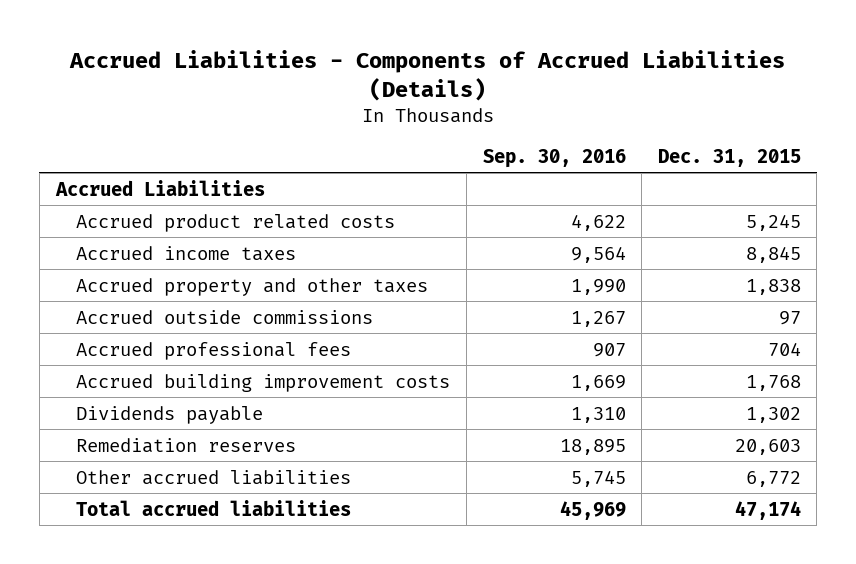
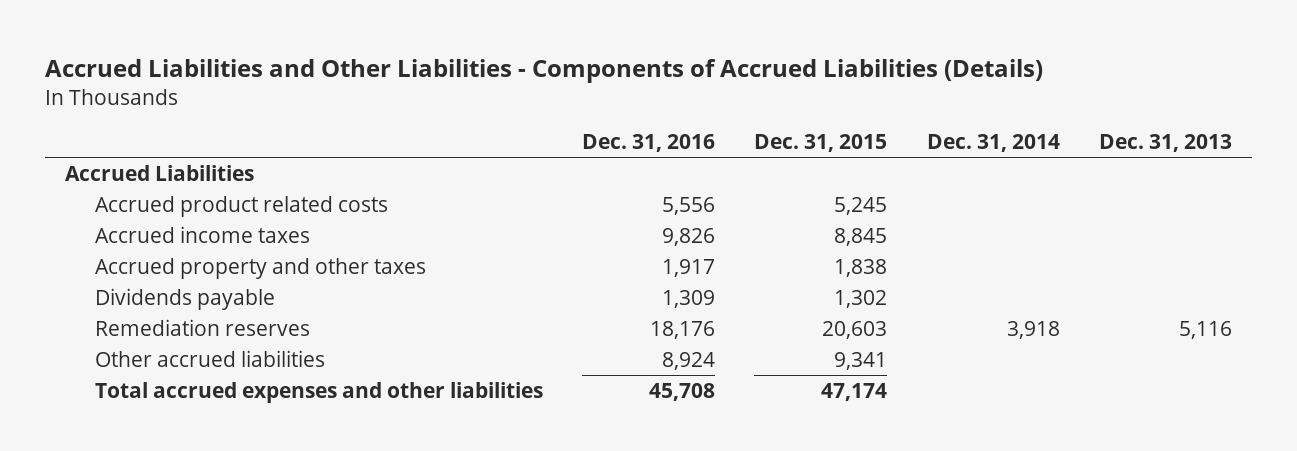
[69,50,786,101] Accrued Liabilities - Components of Accrued Liabilities (Details) -> [45,59,1044,84] Accrued Liabilities and Other Liabilities - Components of Accrued Liabilities (Details)
[482,148,626,168] Sep. 30, 2016 -> none
none -> [581,133,715,152] Dec. 31, 2016
none -> [926,133,1060,152] Dec. 31, 2014
none -> [1098,133,1232,152] Dec. 31, 2013
[76,309,374,324] Accrued outside commissions -> none
[76,341,352,360] Accrued professional fees -> none
[76,373,451,392] Accrued building improvement costs -> none
[745,470,801,487] 6,772 -> [834,351,888,370] 9,341
[76,499,352,516] Total accrued liabilities -> [94,381,543,403] Total accrued expenses and other liabilities

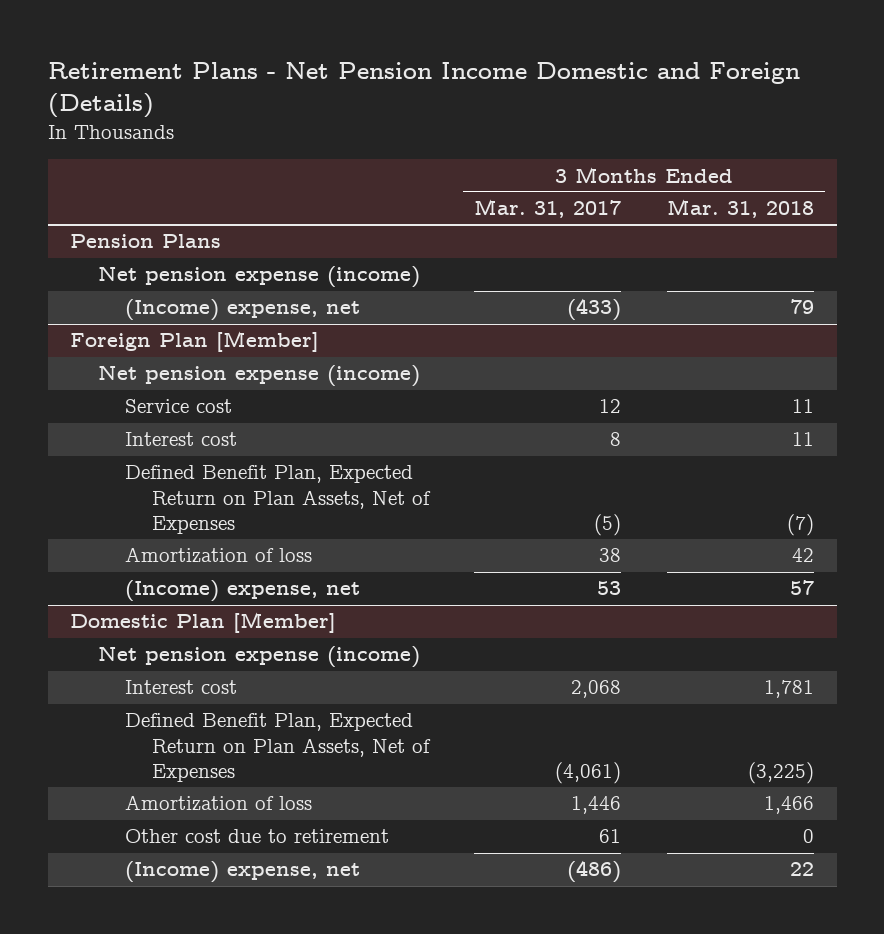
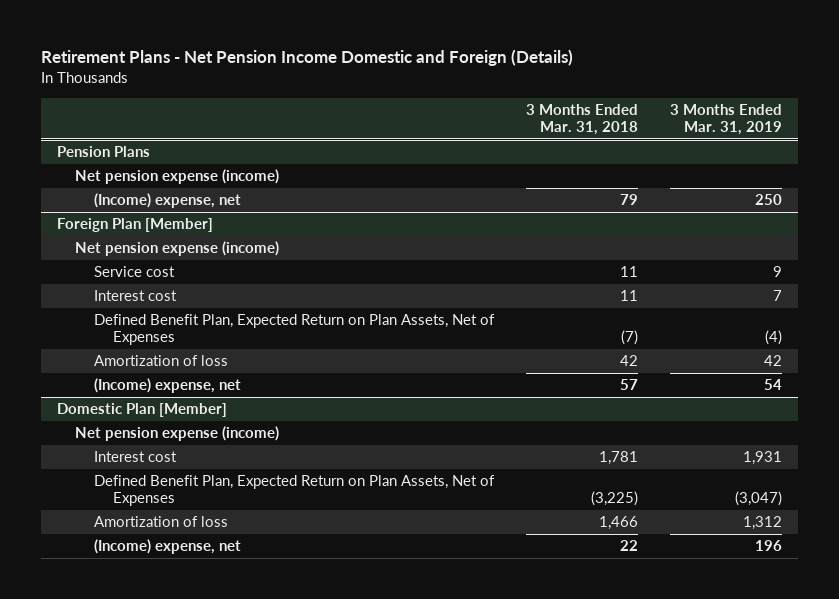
[474,199,622,219] Mar. 31, 2017 -> none
none -> [670,103,783,136] 3 Months Ended Mar. 31, 2019
[124,829,389,844] Other cost due to retirement -> none

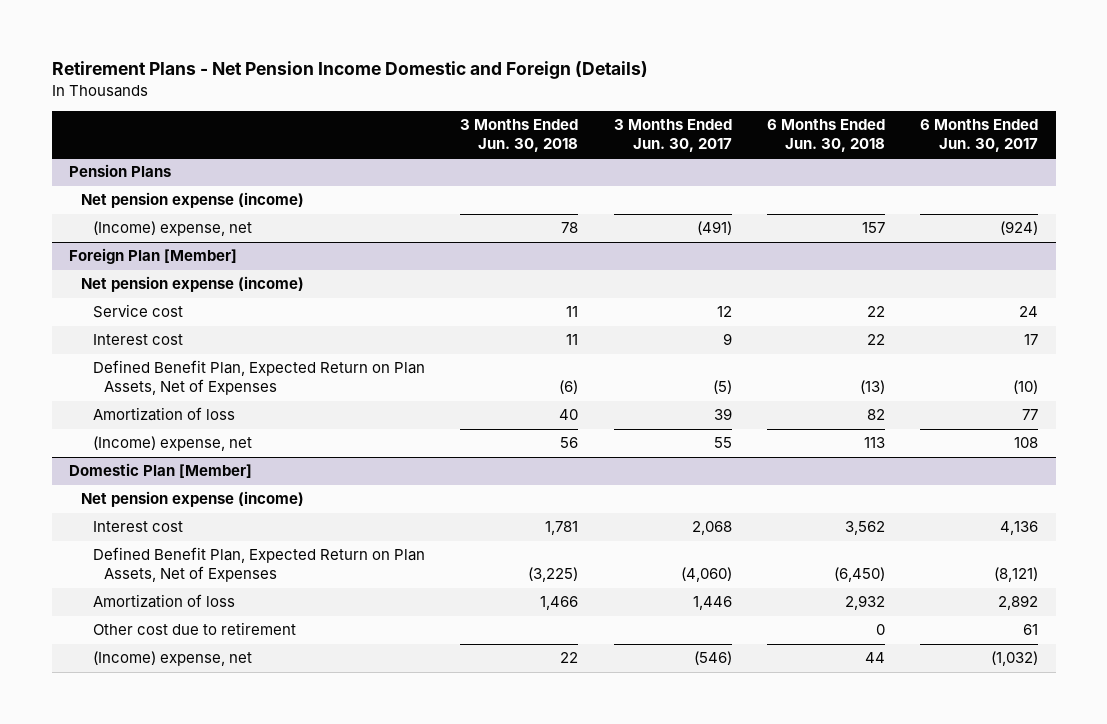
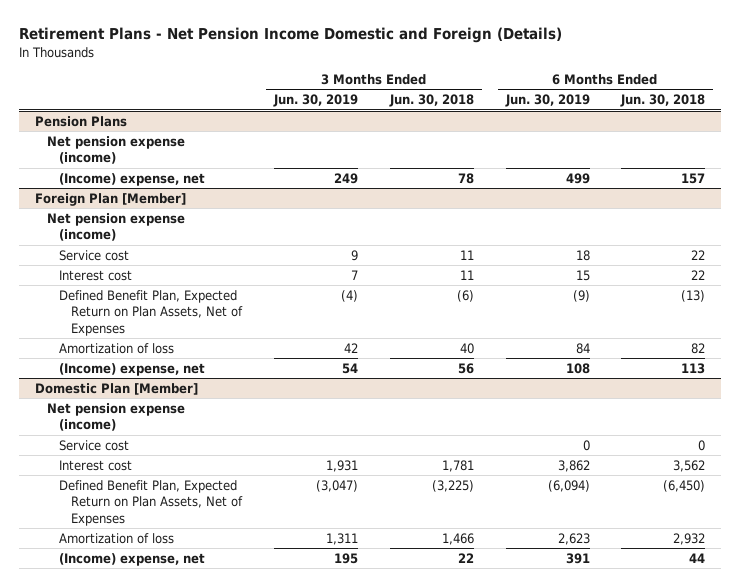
[613,119,732,153] 3 Months Ended Jun. 30, 2017 -> none
[920,119,1039,153] 6 Months Ended Jun. 30, 2017 -> none
none -> [273,94,359,108] Jun. 30, 2019
none -> [504,94,590,108] Jun. 30, 2019
none -> [59,439,130,451] Service cost
[92,622,296,636] Other cost due to retirement -> none

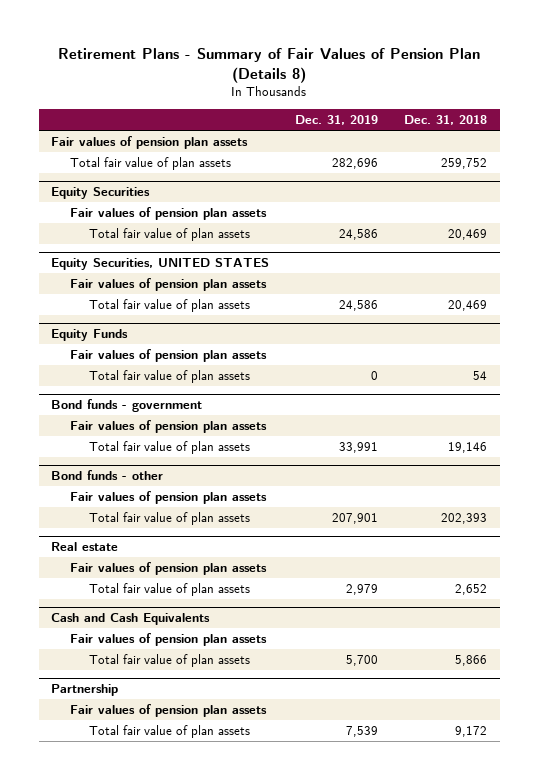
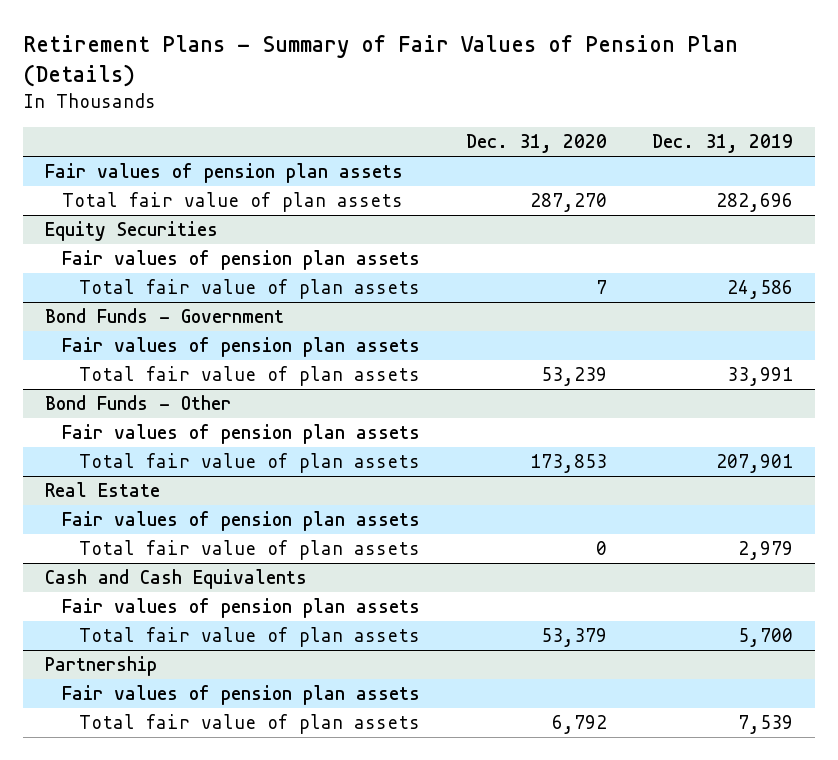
[58,47,481,83] Retirement Plans - Summary of Fair Values of Pension Plan (Details 8) -> [22,35,738,87] Retirement Plans - Summary of Fair Values of Pension Plan (Details)
[403,115,487,126] Dec. 31, 2018 -> none
none -> [465,133,607,153] Dec. 31, 2020
[51,258,270,271] Equity Securities, UNITED STATES -> none
[70,278,268,292] Fair values of pension plan assets -> none
[89,299,251,313] Total fair value of plan assets -> none
[51,329,129,342] Equity Funds -> none
[70,349,268,363] Fair values of pension plan assets -> none
[89,370,251,384] Total fair value of plan assets -> none
[51,399,203,413] Bond funds - government -> [45,308,285,324] Bond Funds - Government
[51,470,164,481] Bond funds - other -> [45,395,232,411] Bond Funds - Other
[51,542,119,552] Real estate -> [45,482,161,498] Real Estate

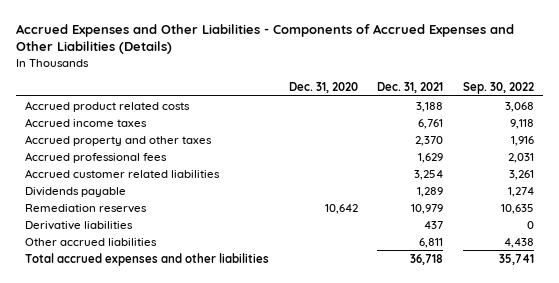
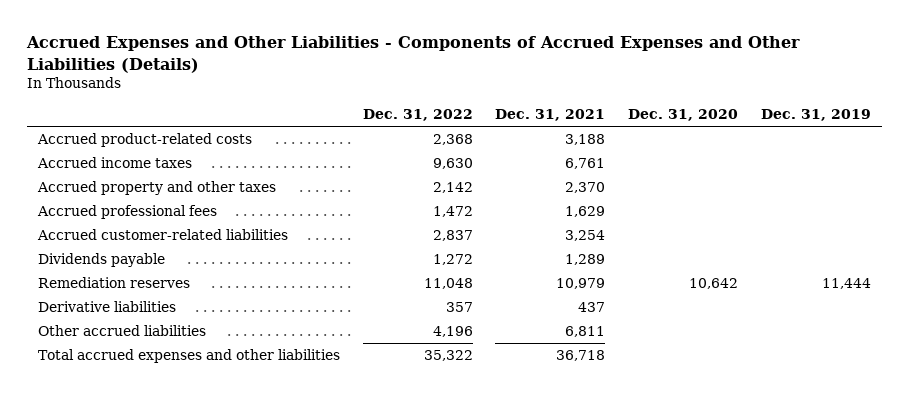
[462,82,534,95] Sep. 30, 2022 -> none
none -> [362,109,473,122] Dec. 31, 2022
none -> [760,109,871,122] Dec. 31, 2019
[25,100,191,112] Accrued product related costs -> [36,133,252,148] Accrued product-related costs
[25,168,221,178] Accrued customer related liabilities -> [36,229,288,241] Accrued customer-related liabilities

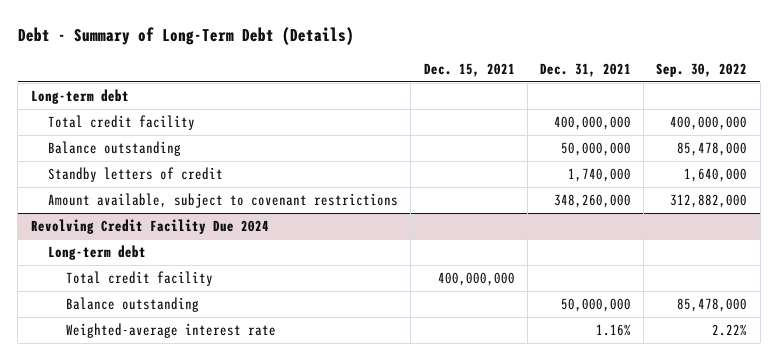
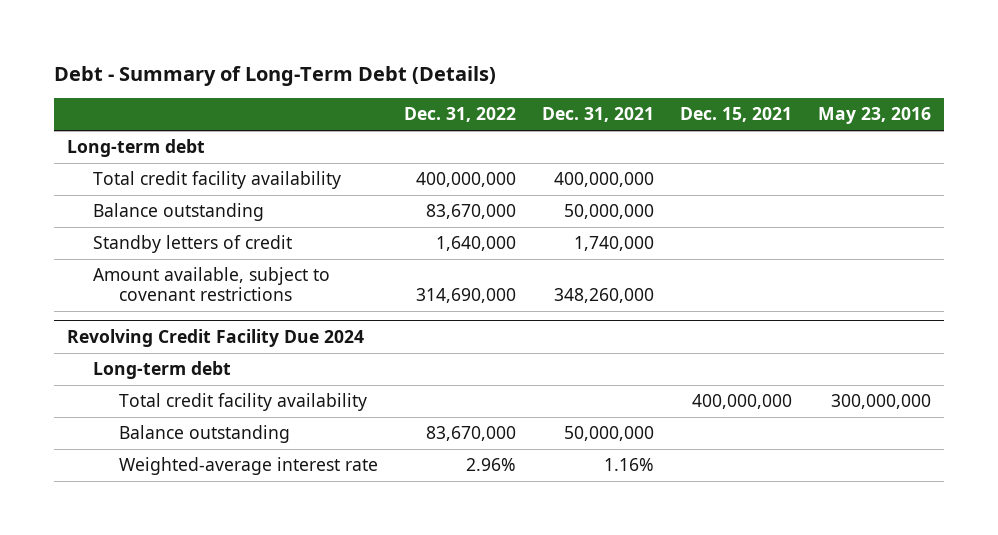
[656,62,748,77] Sep. 30, 2022 -> none
none -> [403,107,516,123] Dec. 31, 2022
none -> [818,107,932,125] May 23, 2016
[48,115,196,131] Total credit facility -> [92,171,341,190] Total credit facility availability
[65,271,213,287] Total credit facility -> [118,393,367,412] Total credit facility availability

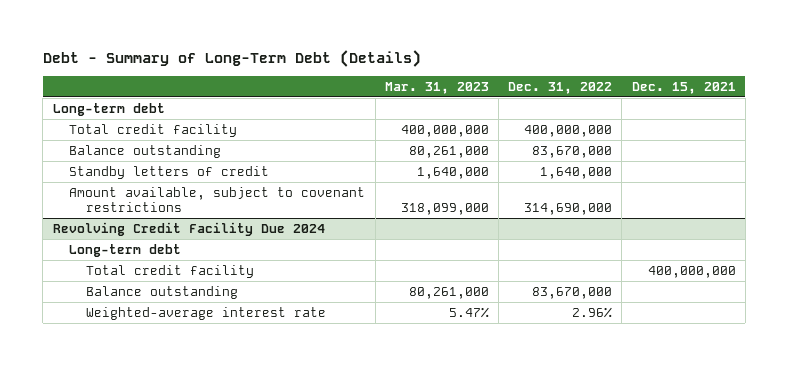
[542,107,655,123] Dec. 31, 2021 -> none
[818,107,932,125] May 23, 2016 -> none
none -> [384,81,489,94] Mar. 31, 2023
[92,171,341,190] Total credit facility availability -> [69,123,238,137] Total credit facility
[118,393,367,412] Total credit facility availability -> [86,264,255,278] Total credit facility

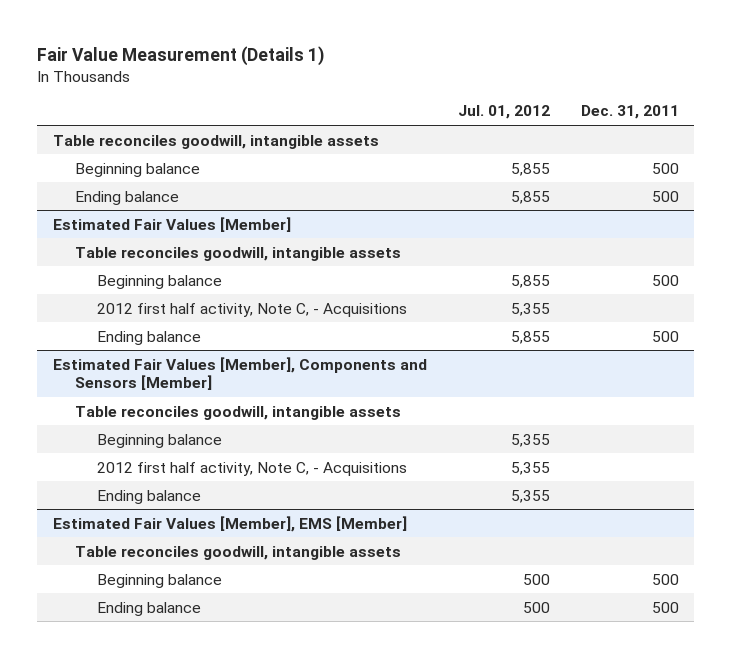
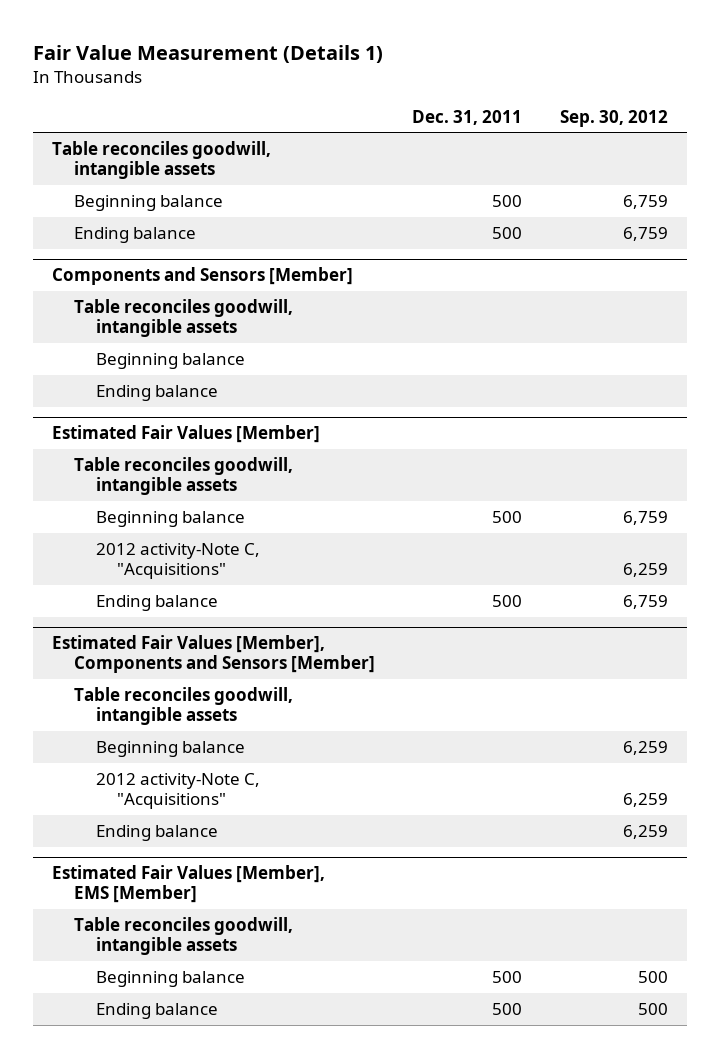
[457,105,550,120] Jul. 01, 2012 -> none
none -> [560,109,669,127] Sep. 30, 2012
none -> [52,267,354,286] Components and Sensors [Member]
none -> [73,299,293,338] Table reconciles goodwill, intangible assets
none -> [95,353,245,370] Beginning balance
none -> [95,385,218,402] Ending balance
[96,302,407,317] 2012 first half activity, Note C, - Acquisitions -> [95,543,260,580] 2012 activity-Note C, "Acquisitions"
[96,461,407,476] 2012 first half activity, Note C, - Acquisitions -> [95,773,260,810] 2012 activity-Note C, "Acquisitions"

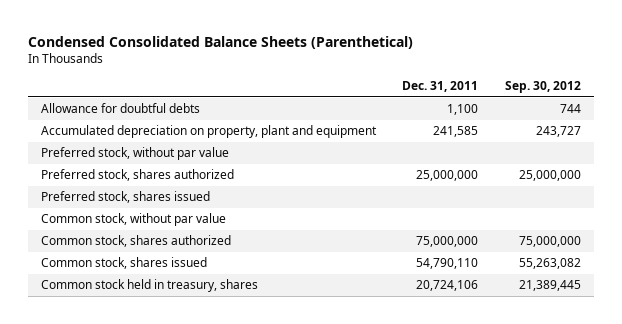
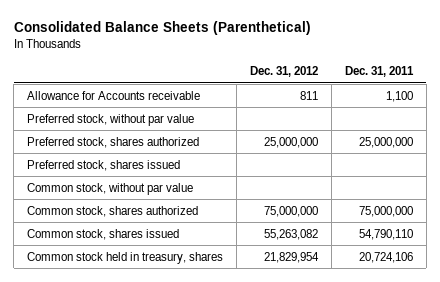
[28,35,414,49] Condensed Consolidated Balance Sheets (Parenthetical) -> [13,21,311,36] Consolidated Balance Sheets (Parenthetical)
[504,81,581,94] Sep. 30, 2012 -> none
none -> [249,66,318,78] Dec. 31, 2012
[41,125,378,139] Accumulated depreciation on property, plant and equipment -> none
[41,103,201,114] Allowance for doubtful debts -> [27,90,201,100] Allowance for Accounts receivable

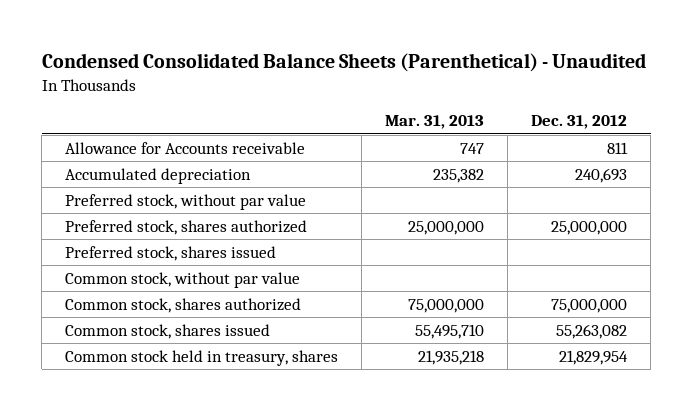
[13,21,311,36] Consolidated Balance Sheets (Parenthetical) -> [41,52,646,72] Condensed Consolidated Balance Sheets (Parenthetical) - Unaudited
[344,66,414,78] Dec. 31, 2011 -> none
none -> [385,115,485,130] Mar. 31, 2013
none -> [65,167,252,184] Accumulated depreciation

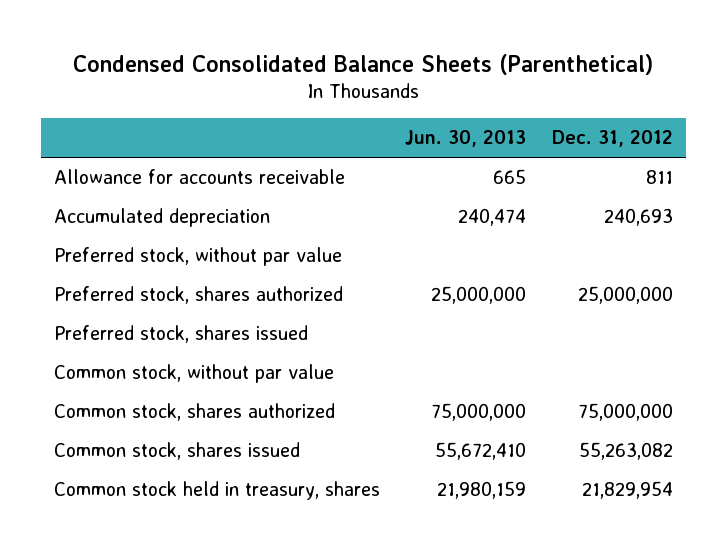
[41,52,646,72] Condensed Consolidated Balance Sheets (Parenthetical) - Unaudited -> [73,53,654,75] Condensed Consolidated Balance Sheets (Parenthetical)
[385,115,485,130] Mar. 31, 2013 -> none
none -> [405,130,527,148] Jun. 30, 2013
[65,141,306,154] Allowance for Accounts receivable -> [53,169,345,185] Allowance for accounts receivable

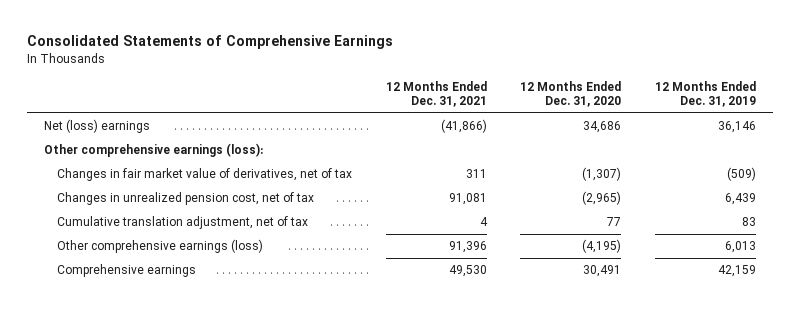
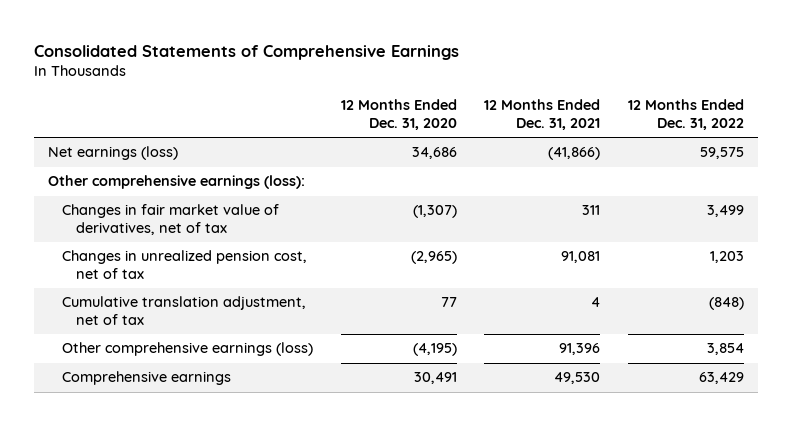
[655,80,757,108] 12 Months Ended Dec. 31, 2019 -> none
none -> [627,99,744,130] 12 Months Ended Dec. 31, 2022
[44,119,151,134] Net (loss) earnings -> [48,146,179,161] Net earnings (loss)

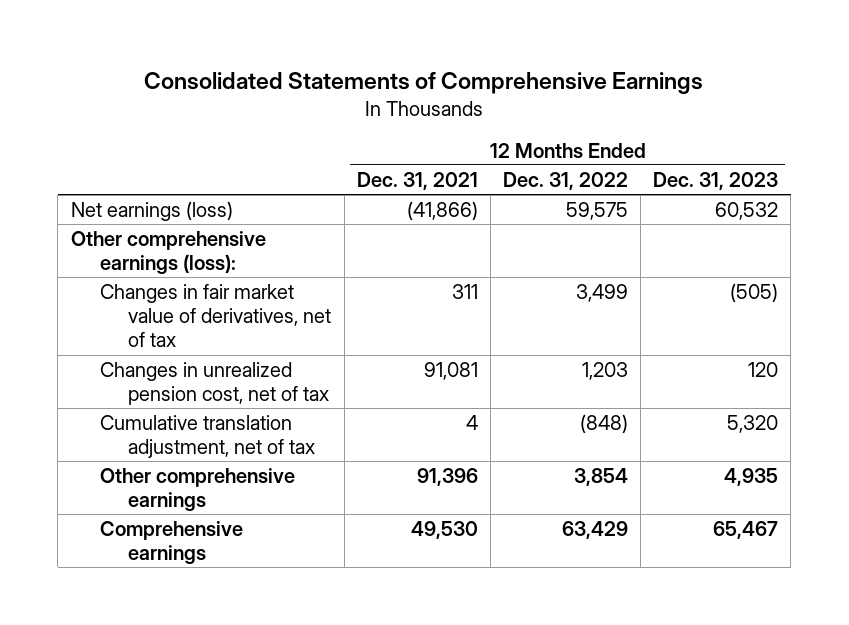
[340,99,457,130] 12 Months Ended Dec. 31, 2020 -> none
none -> [653,171,779,190] Dec. 31, 2023
[61,342,313,357] Other comprehensive earnings (loss) -> [99,467,295,512] Other comprehensive earnings

